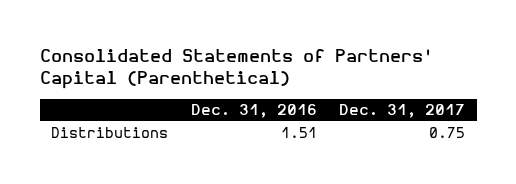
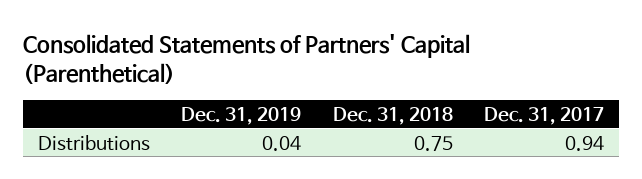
[190,104,317,119] Dec. 31, 2016 -> none
none -> [181,106,302,125] Dec. 31, 2019
none -> [332,106,453,125] Dec. 31, 2018
[429,127,466,139] 0.75 -> [564,135,604,151] 0.94

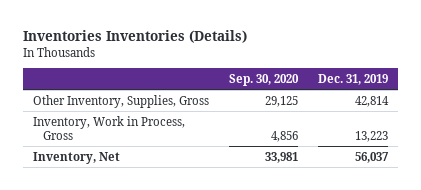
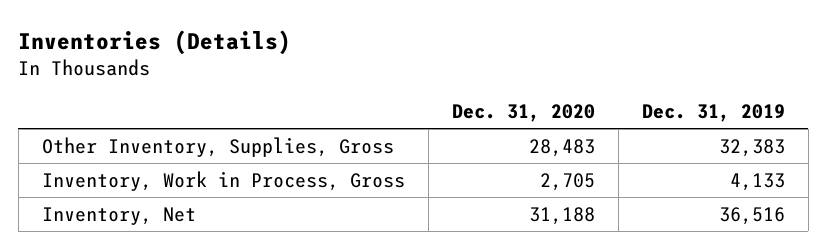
[23,30,248,44] Inventories Inventories (Details) -> [18,29,292,55] Inventories (Details)
[229,73,300,86] Sep. 30, 2020 -> none
none -> [451,104,595,123] Dec. 31, 2020
[355,95,390,107] 42,814 -> [718,138,785,157] 32,383
[355,130,389,142] 13,223 -> [729,172,785,191] 4,133
[355,151,390,163] 56,037 -> [718,206,785,225] 36,516

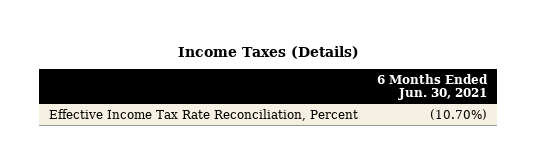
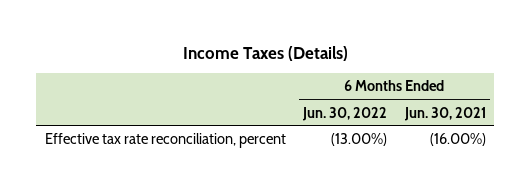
none -> [302,106,388,121] Jun. 30, 2022
[48,108,358,121] Effective Income Tax Rate Reconciliation, Percent -> [44,133,286,149] Effective tax rate reconciliation, percent
[430,108,488,120] (10.70%) -> [429,133,486,147] (16.00%)

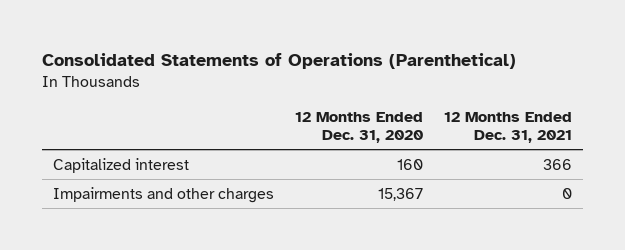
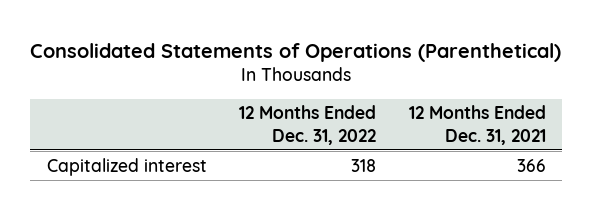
[294,112,423,143] 12 Months Ended Dec. 31, 2020 -> none
none -> [239,105,377,145] 12 Months Ended Dec. 31, 2022
[52,186,274,203] Impairments and other charges -> none

